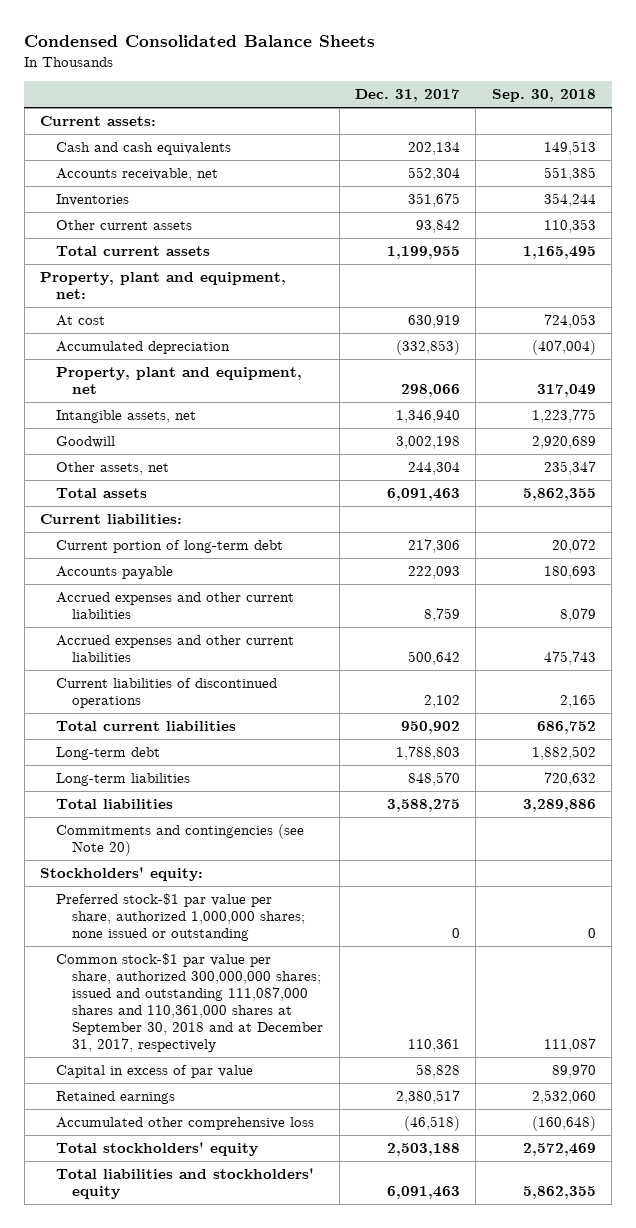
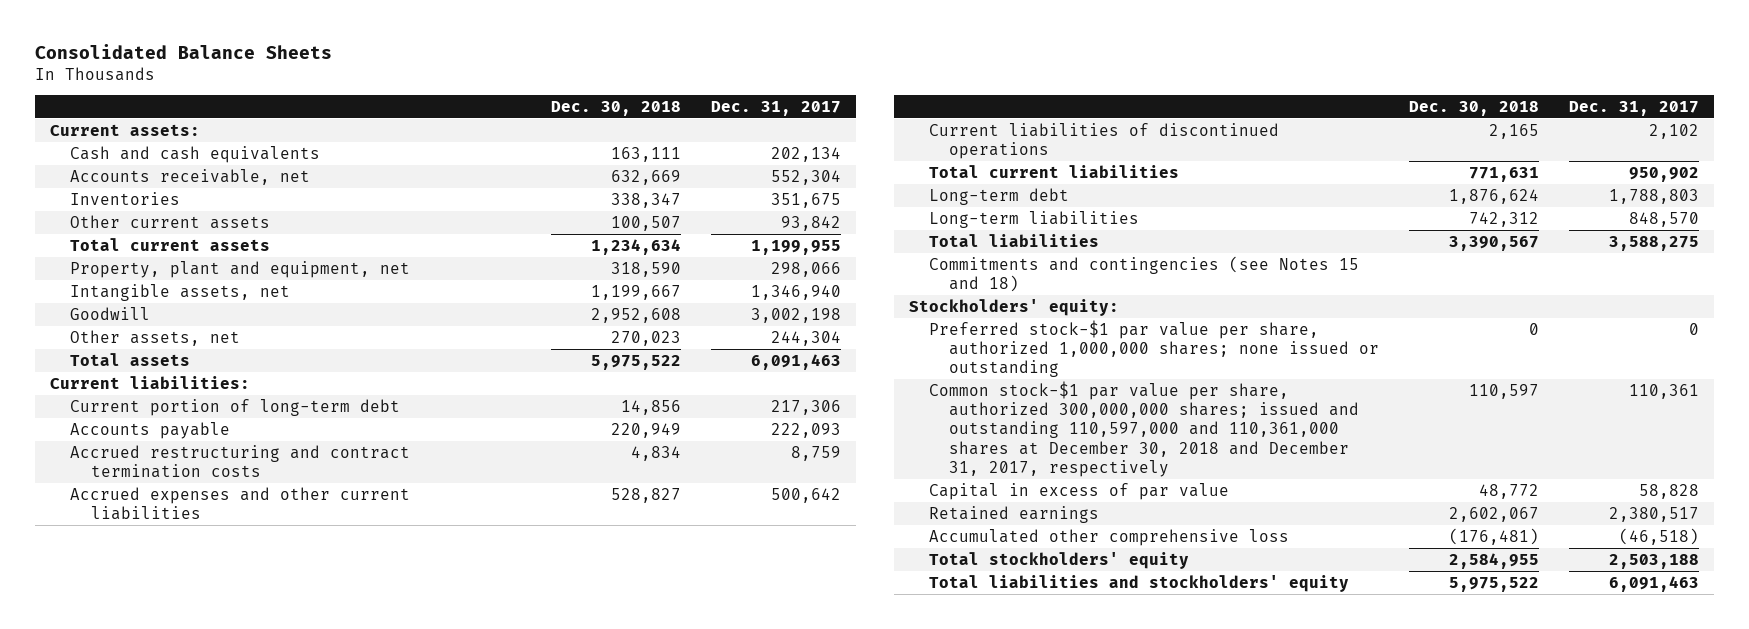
[24,34,376,47] Condensed Consolidated Balance Sheets -> [35,43,333,59] Consolidated Balance Sheets
[491,89,596,103] Sep. 30, 2018 -> none
none -> [550,100,681,116] Dec. 30, 2018
[40,271,287,299] Property, plant and equipment, net: -> none
[56,314,106,326] At cost -> none
[56,340,231,354] Accumulated depreciation -> none
[56,591,295,619] Accrued expenses and other current liabilities -> [70,444,411,479] Accrued restructuring and contract termination costs
[56,823,305,856] Commitments and contingencies (see Note 20) -> [929,255,1360,293] Commitments and contingencies (see Notes 15 and 18)
[56,952,324,1052] Common stock-$1 par value per share, authorized 300,000,000 shares; issued and outstanding 111,087,000 shares and 110,361,000 shares at September 30, 2018 and at December 31, 2017, respectively -> [929,380,1360,477] Common stock-$1 par value per share, authorized 300,000,000 shares; issued and outstanding 110,597,000 and 110,361,000 shares at December 30, 2018 and December 31, 2017, respectively

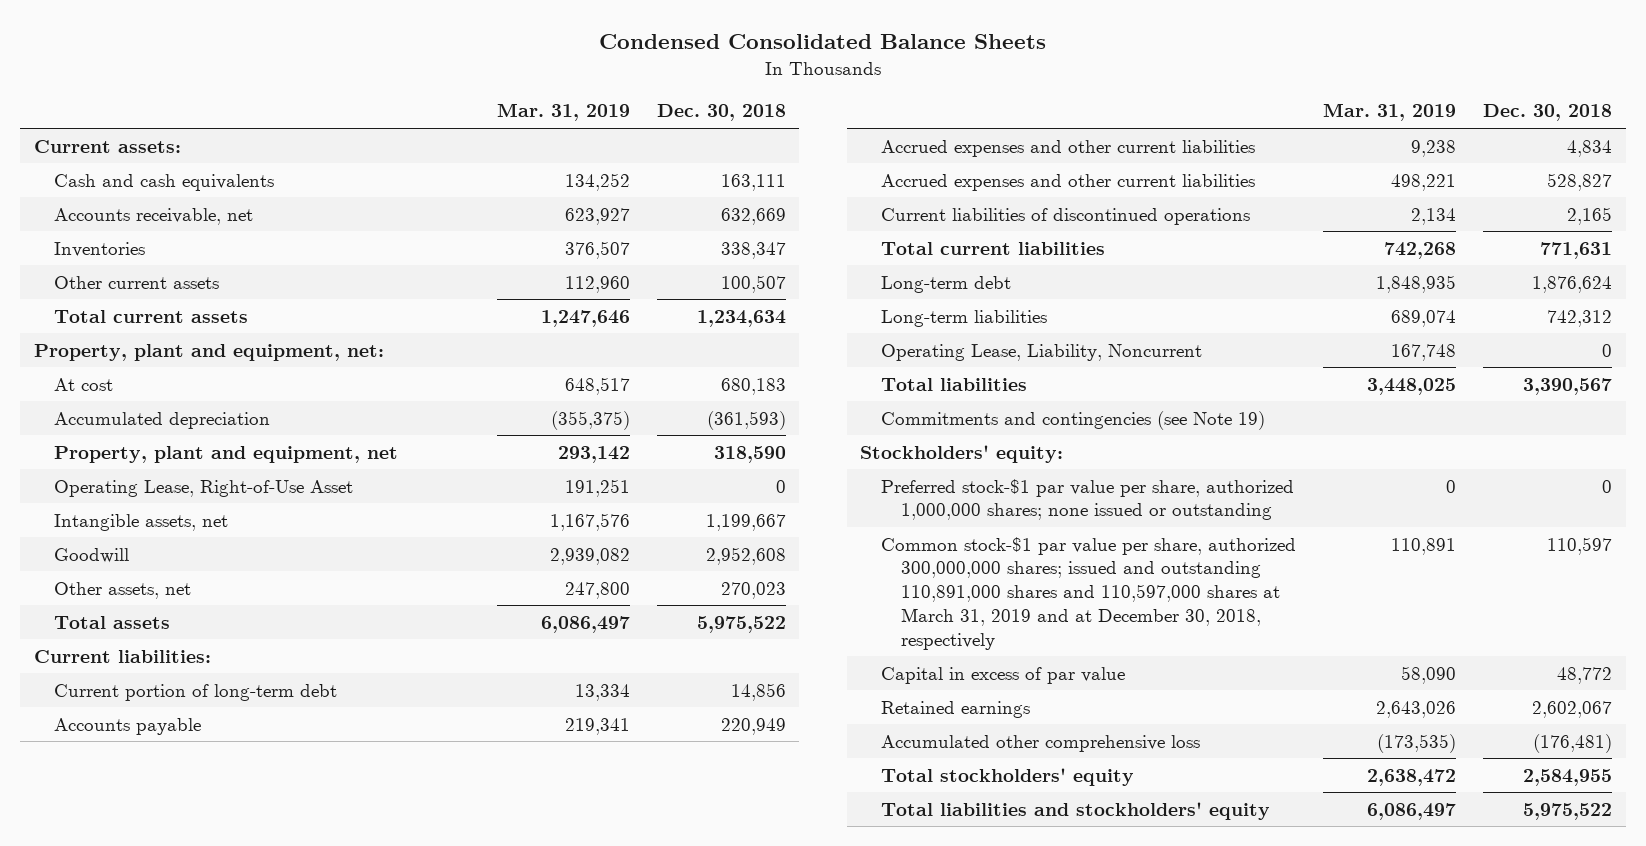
[35,43,333,59] Consolidated Balance Sheets -> [599,34,1047,50] Condensed Consolidated Balance Sheets
[710,100,841,116] Dec. 31, 2017 -> none
none -> [496,103,630,122] Mar. 31, 2019
none -> [33,343,384,361] Property, plant and equipment, net:
none -> [54,377,114,391] At cost
none -> [54,411,271,429] Accumulated depreciation
none -> [54,479,354,497] Operating Lease, Right-of-Use Asset
[70,444,411,479] Accrued restructuring and contract termination costs -> [880,139,1255,157] Accrued expenses and other current liabilities
none -> [880,343,1202,361] Operating Lease, Liability, Noncurrent
[929,255,1360,293] Commitments and contingencies (see Notes 15 and 18) -> [880,410,1265,430] Commitments and contingencies (see Note 19)
[929,380,1360,477] Common stock-$1 par value per share, authorized 300,000,000 shares; issued and outstanding 110,597,000 and 110,361,000 shares at December 30, 2018 and December 31, 2017, respectively -> [880,536,1296,650] Common stock-$1 par value per share, authorized 300,000,000 shares; issued and outstanding 110,891,000 shares and 110,597,000 shares at March 31, 2019 and at December 30, 2018, respectively

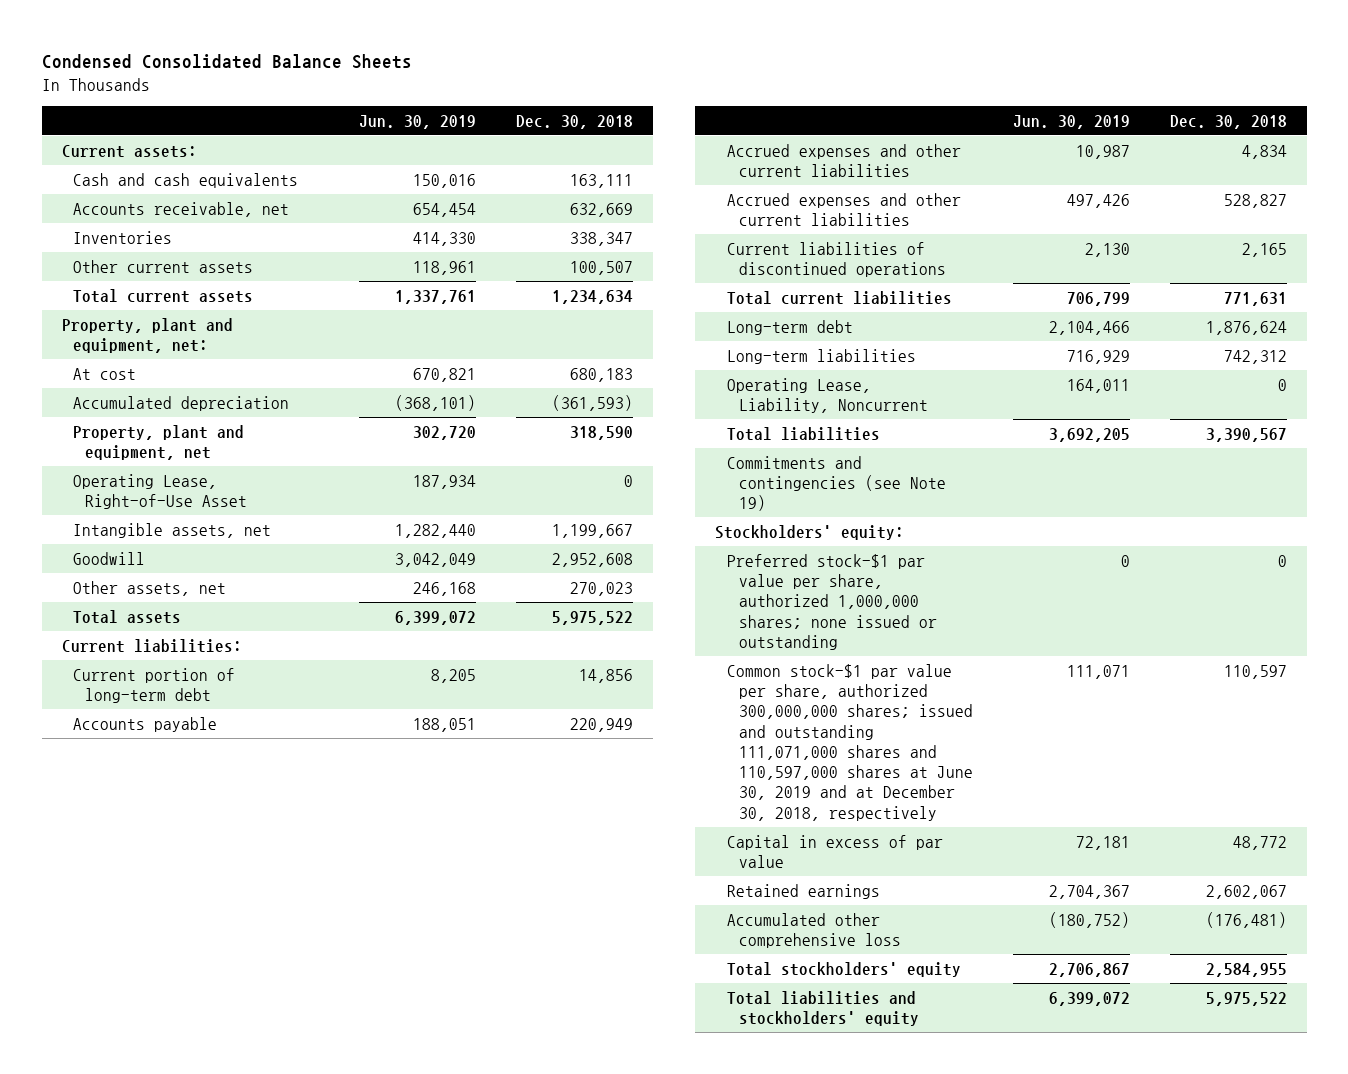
[496,103,630,122] Mar. 31, 2019 -> none
none -> [359,114,477,129] Jun. 30, 2019
[880,536,1296,650] Common stock-$1 par value per share, authorized 300,000,000 shares; issued and outstanding 110,891,000 shares and 110,597,000 shares at March 31, 2019 and at December 30, 2018, respectively -> [726,663,973,821] Common stock-$1 par value per share, authorized 300,000,000 shares; issued and outstanding 111,071,000 shares and 110,597,000 shares at June 30, 2019 and at December 30, 2018, respectively

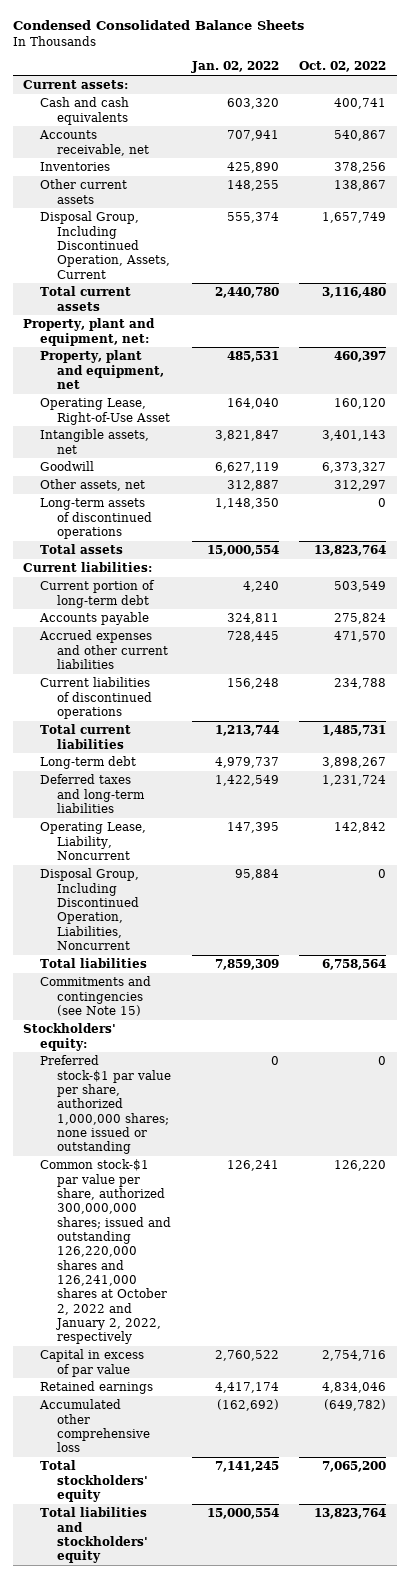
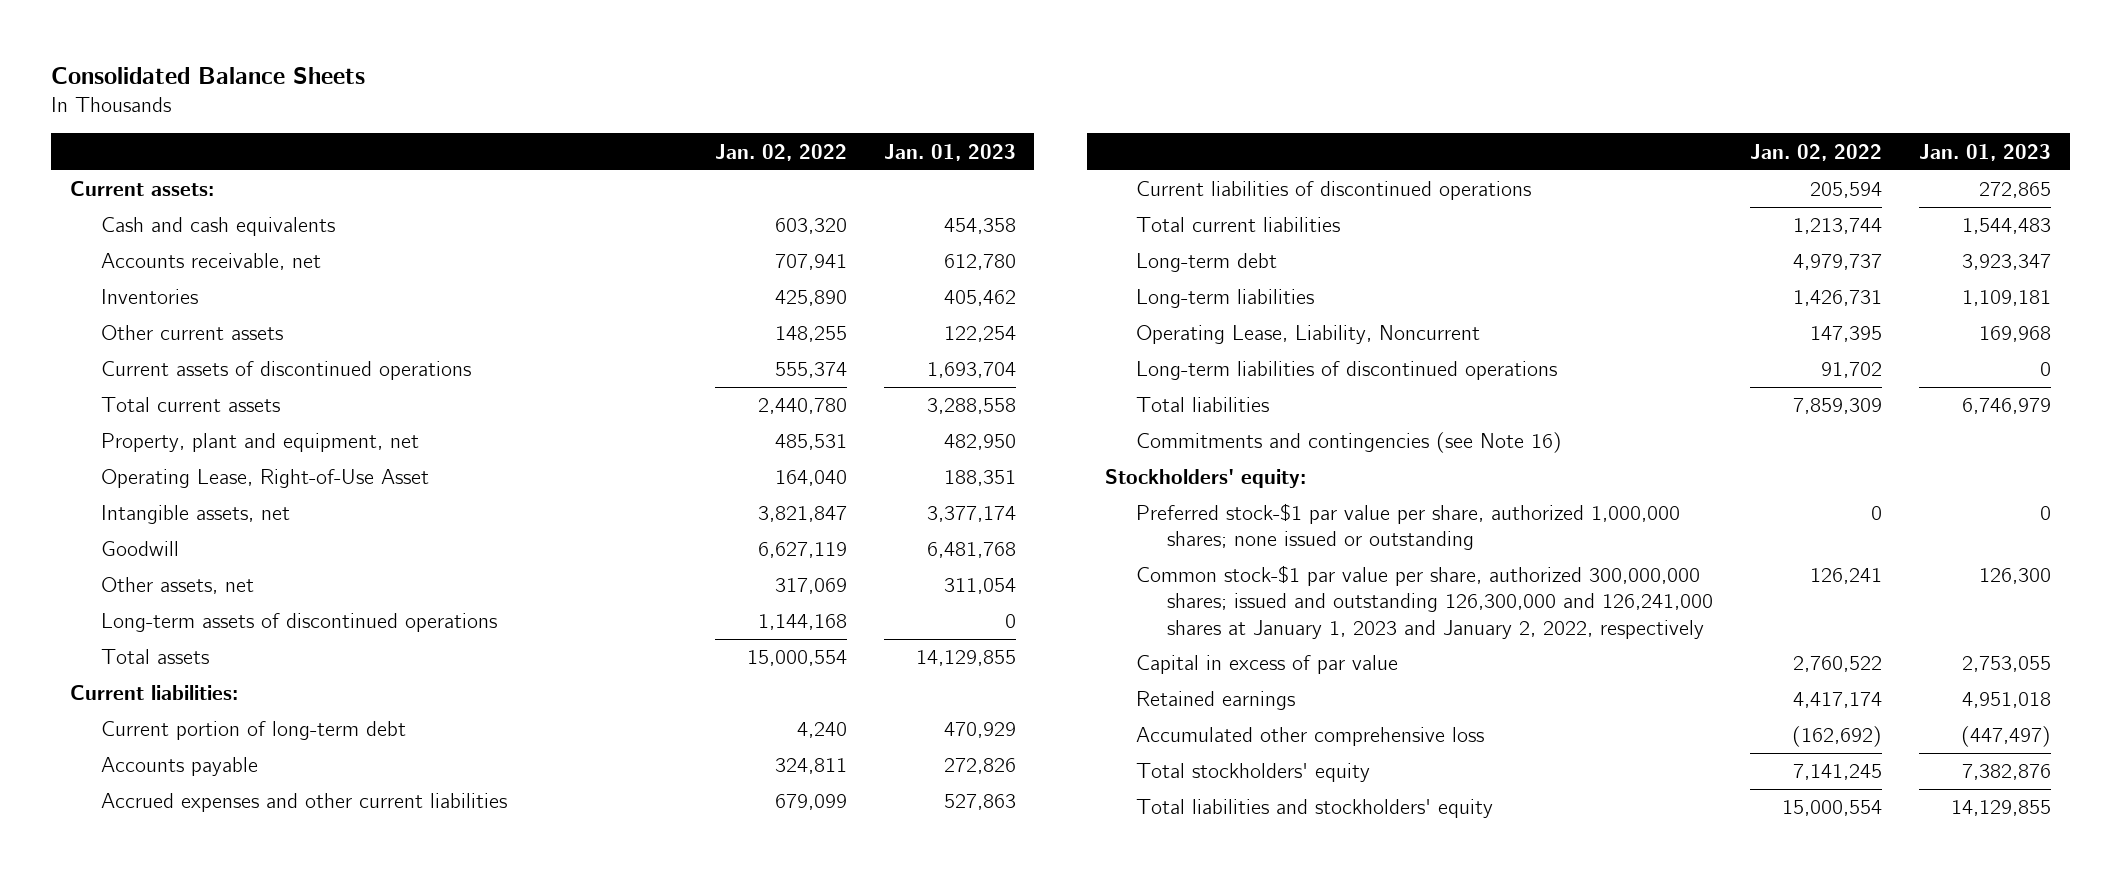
[12,20,304,31] Condensed Consolidated Balance Sheets -> [51,66,366,84] Consolidated Balance Sheets
[299,61,387,73] Oct. 02, 2022 -> none
none -> [883,143,1016,161] Jan. 01, 2023
[40,211,171,279] Disposal Group, Including Discontinued Operation, Assets, Current -> [100,361,471,381] Current assets of discontinued operations
[23,318,156,346] Property, plant and equipment, net: -> none
[226,480,279,492] 312,887 -> [774,578,847,595] 317,069
[214,498,279,510] 1,148,350 -> [757,614,847,631] 1,144,168
[226,631,279,643] 728,445 -> [774,794,847,811] 679,099
[226,678,279,690] 156,248 -> [1810,182,1883,199] 205,594
[40,774,146,813] Deferred taxes and long-term liabilities -> [1136,289,1315,309] Long-term liabilities
[214,775,279,787] 1,422,549 -> [1793,290,1883,307] 1,426,731
[40,868,140,950] Disposal Group, Including Discontinued Operation, Liabilities, Noncurrent -> [1136,361,1558,381] Long-term liabilities of discontinued operations
[234,869,279,881] 95,884 -> [1821,362,1883,379] 91,702
[40,976,152,1016] Commitments and contingencies (see Note 15) -> [1136,432,1563,454] Commitments and contingencies (see Note 16)
[40,1159,172,1345] Common stock-$1 par value per share, authorized 300,000,000 shares; issued and outstanding 126,220,000 shares and 126,241,000 shares at October 2, 2022 and January 2, 2022, respectively -> [1136,565,1713,639] Common stock-$1 par value per share, authorized 300,000,000 shares; issued and outstanding 126,300,000 and 126,241,000 shares at January 1, 2023 and January 2, 2022, respectively

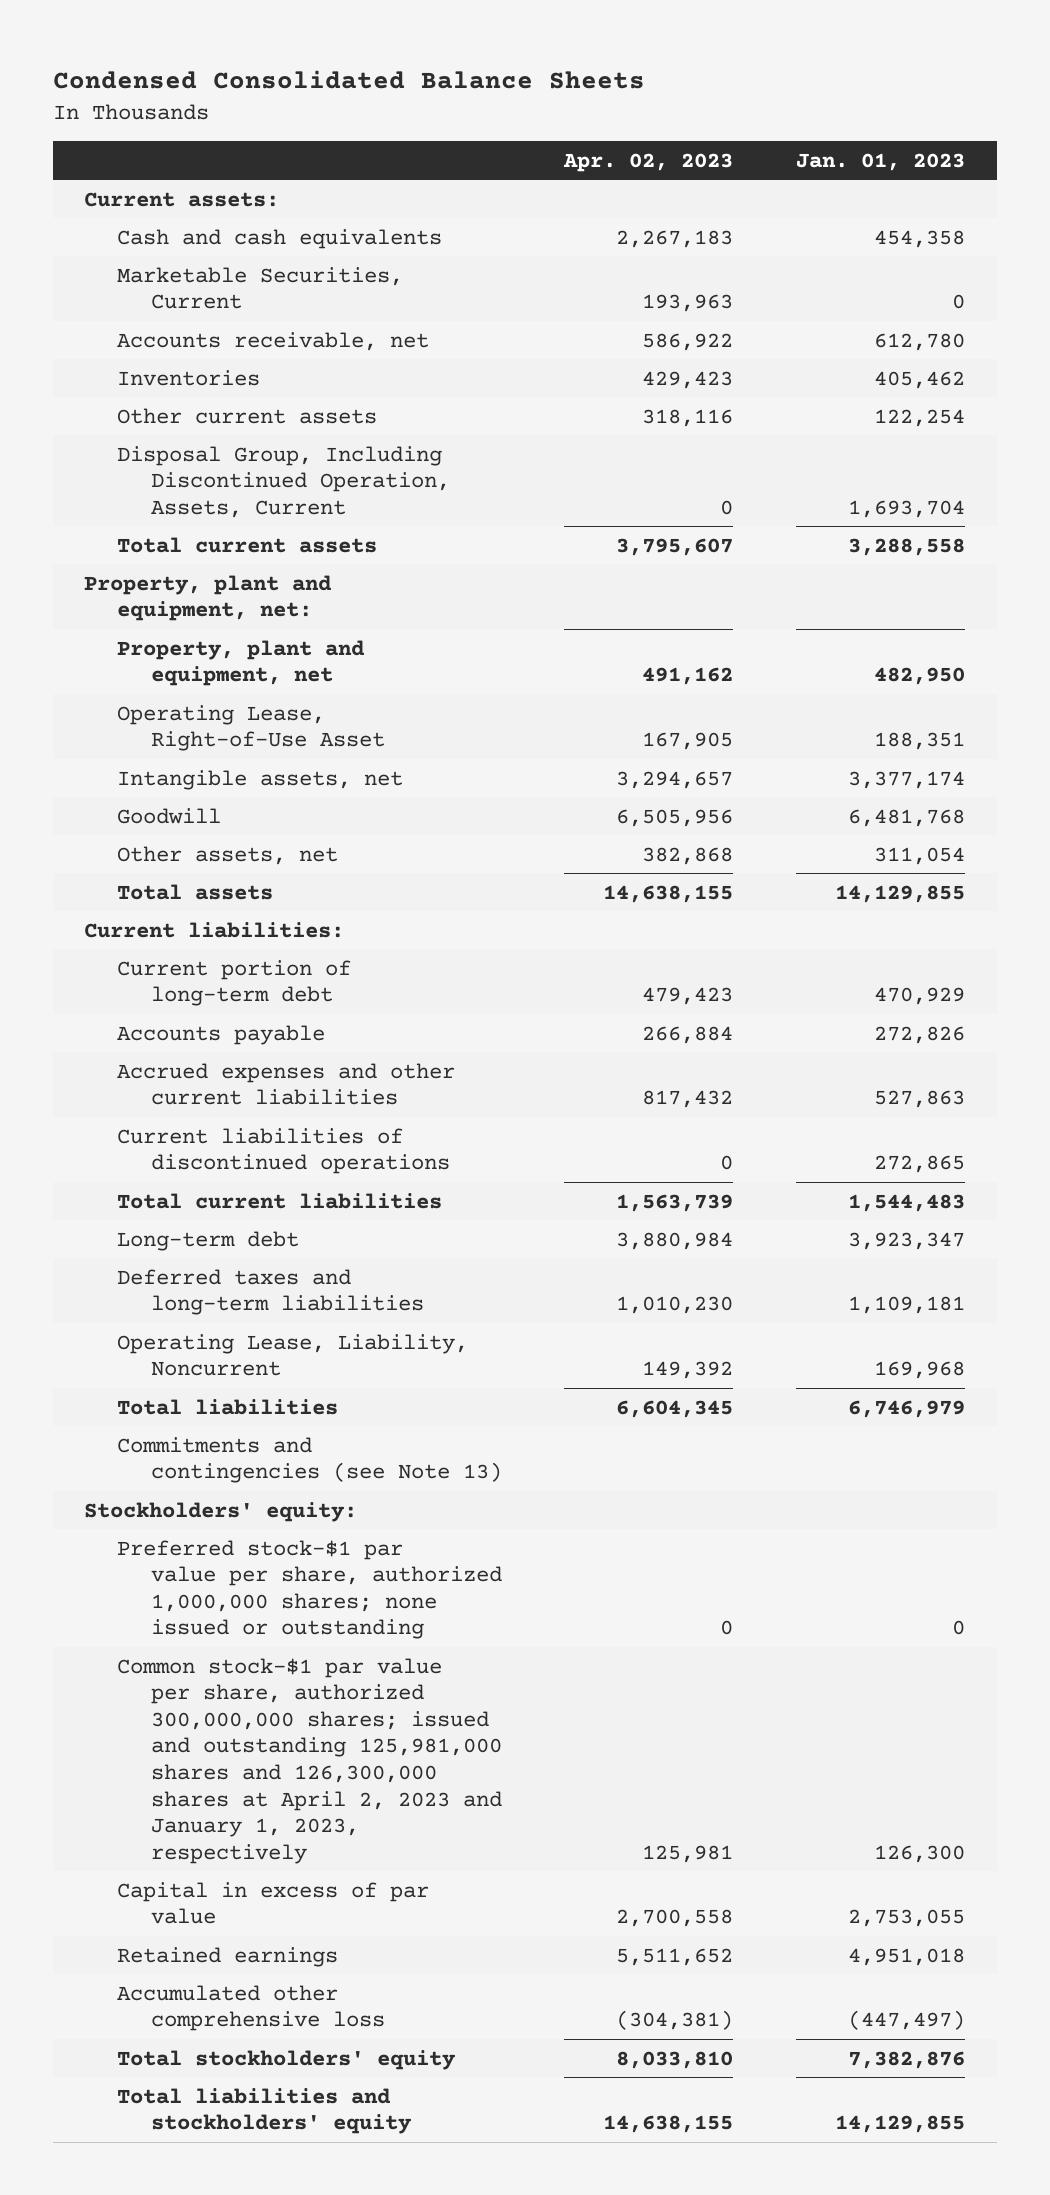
[51,66,366,84] Consolidated Balance Sheets -> [52,70,645,90] Condensed Consolidated Balance Sheets
[714,143,847,161] Jan. 02, 2022 -> none
none -> [563,152,734,172] Apr. 02, 2023
none -> [117,266,404,310] Marketable Securities, Current
[100,361,471,381] Current assets of discontinued operations -> [117,445,450,518] Disposal Group, Including Discontinued Operation, Assets, Current
none -> [84,574,333,622] Property, plant and equipment, net:
[100,613,497,633] Long-term assets of discontinued operations -> none
[1136,289,1315,309] Long-term liabilities -> [117,1268,424,1316] Deferred taxes and long-term liabilities
[1136,361,1558,381] Long-term liabilities of discontinued operations -> none
[1136,432,1563,454] Commitments and contingencies (see Note 16) -> [117,1436,502,1484] Commitments and contingencies (see Note 13)
[1136,565,1713,639] Common stock-$1 par value per share, authorized 300,000,000 shares; issued and outstanding 126,300,000 and 126,241,000 shares at January 1, 2023 and January 2, 2022, respectively -> [117,1657,502,1864] Common stock-$1 par value per share, authorized 300,000,000 shares; issued and outstanding 125,981,000 shares and 126,300,000 shares at April 2, 2023 and January 1, 2023, respectively

